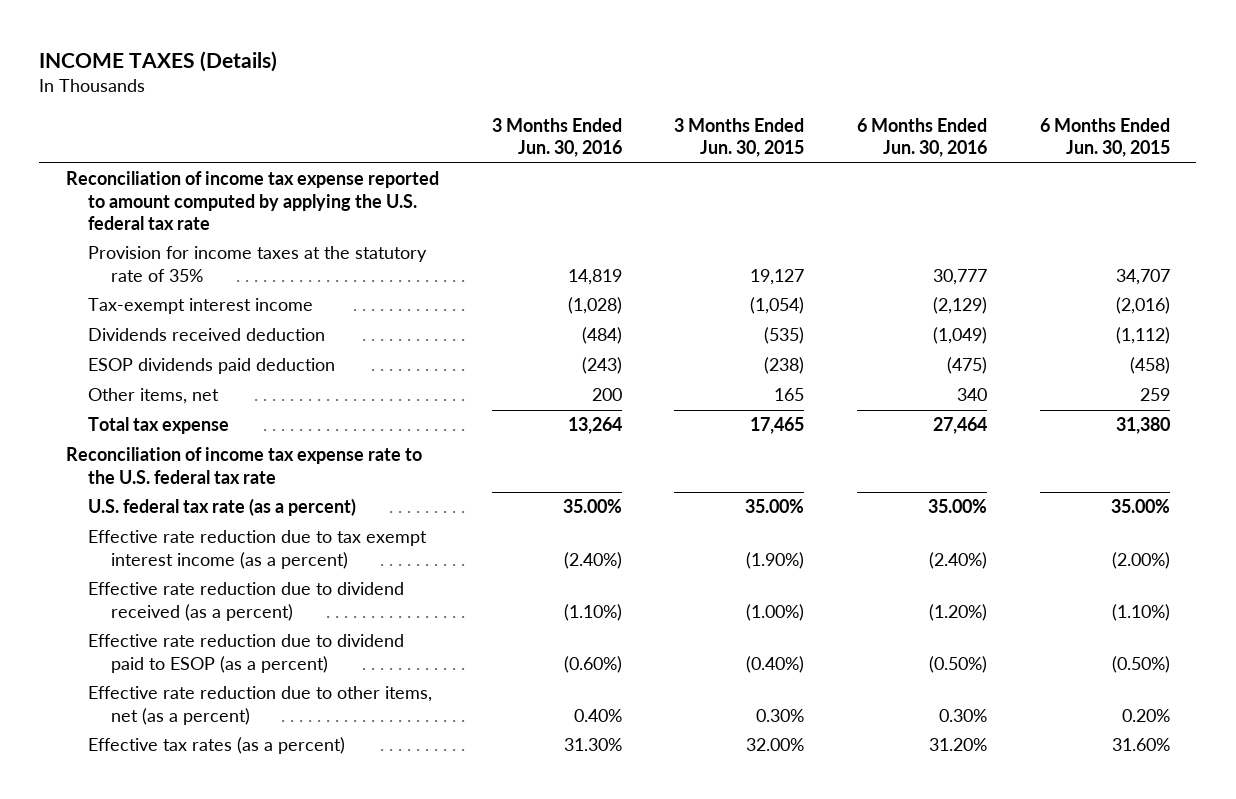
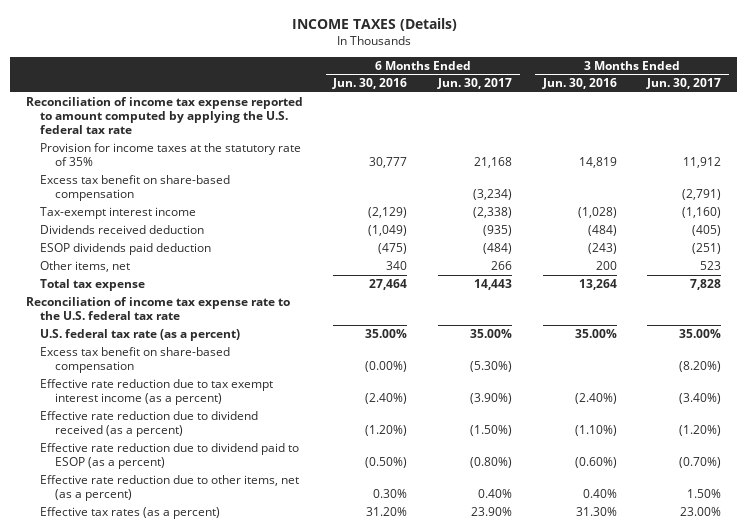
[674,117,805,158] 3 Months Ended Jun. 30, 2015 -> none
[1040,117,1171,158] 6 Months Ended Jun. 30, 2015 -> none
none -> [437,78,513,90] Jun. 30, 2017
none -> [646,78,722,90] Jun. 30, 2017
none -> [40,175,231,202] Excess tax benefit on share-based compensation
none -> [40,347,231,374] Excess tax benefit on share-based compensation

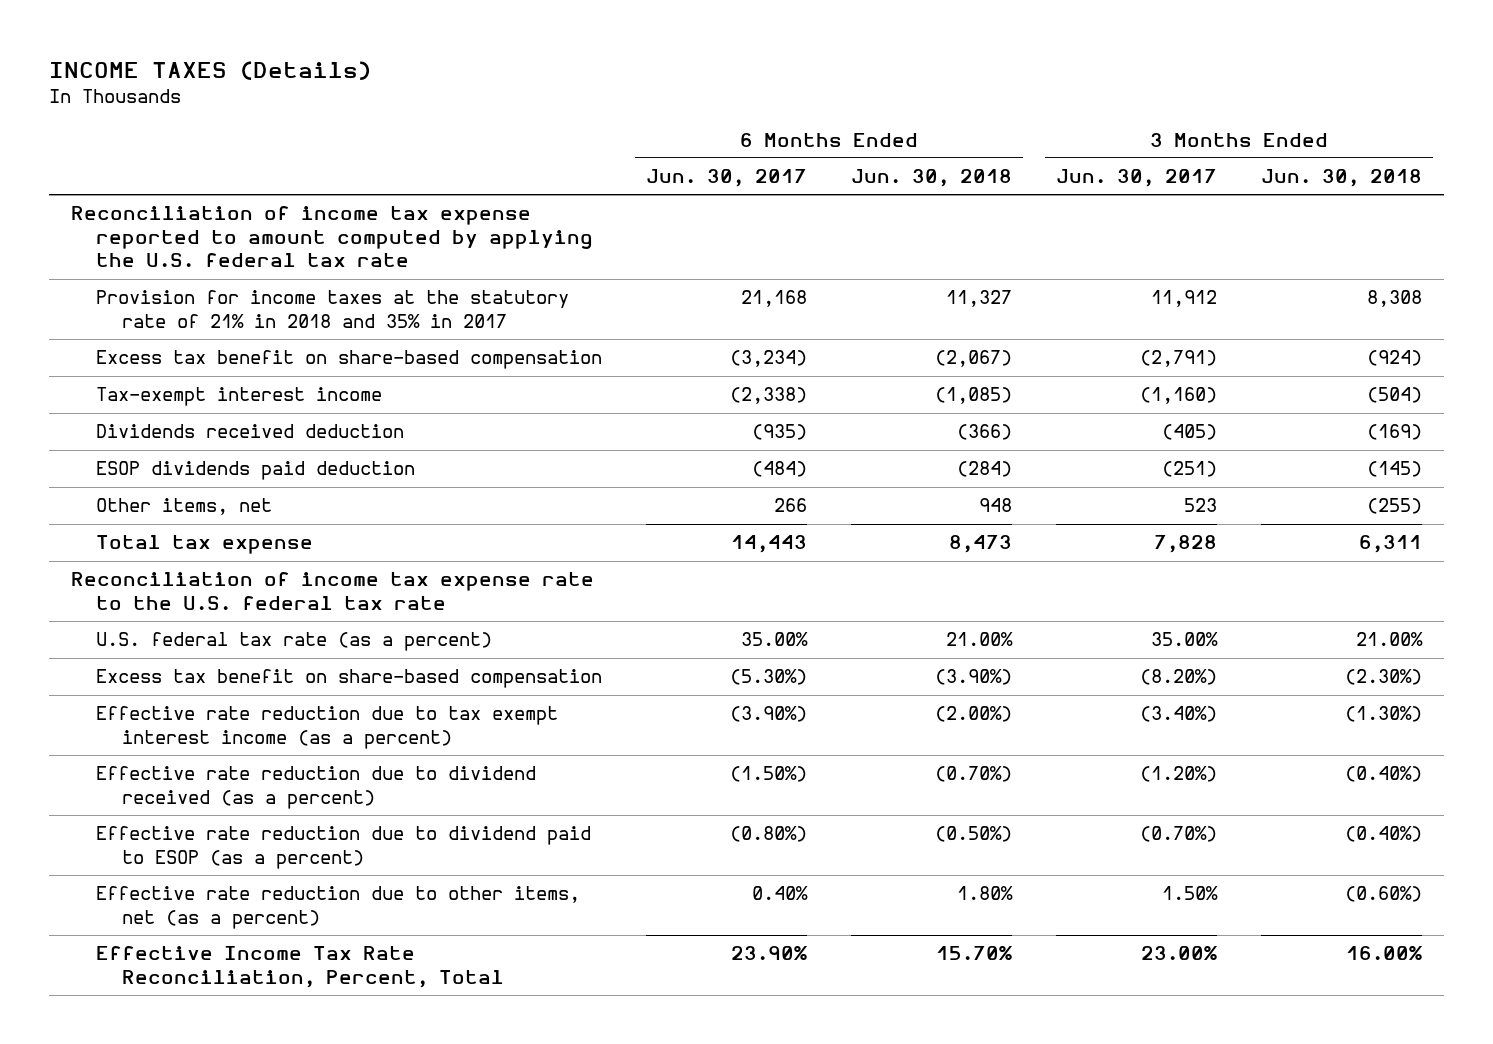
[332,78,408,90] Jun. 30, 2016 -> none
[541,78,617,90] Jun. 30, 2016 -> none
none -> [851,169,1013,188] Jun. 30, 2018
none -> [1261,169,1423,188] Jun. 30, 2018
[40,143,302,167] Provision for income taxes at the statutory rate of 35% -> [96,290,570,328] Provision for income taxes at the statutory rate of 21% in 2018 and 35% in 2017
[40,507,221,520] Effective tax rates (as a percent) -> [96,946,504,988] Effective Income Tax Rate Reconciliation, Percent, Total

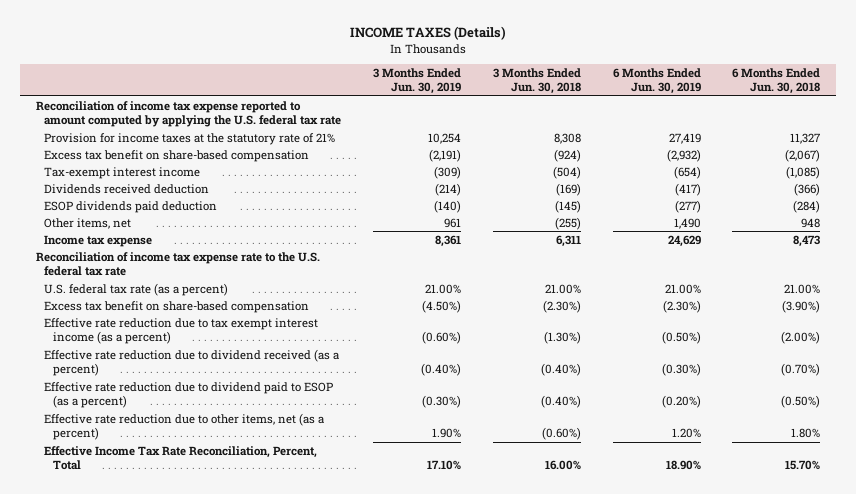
[646,169,808,188] Jun. 30, 2017 -> none
[1056,169,1218,188] Jun. 30, 2017 -> none
none -> [373,67,462,95] 3 Months Ended Jun. 30, 2019
none -> [612,67,701,95] 6 Months Ended Jun. 30, 2019
[96,290,570,328] Provision for income taxes at the statutory rate of 21% in 2018 and 35% in 2017 -> [44,132,336,145] Provision for income taxes at the statutory rate of 21%
[96,535,314,555] Total tax expense -> [44,234,153,247] Income tax expense

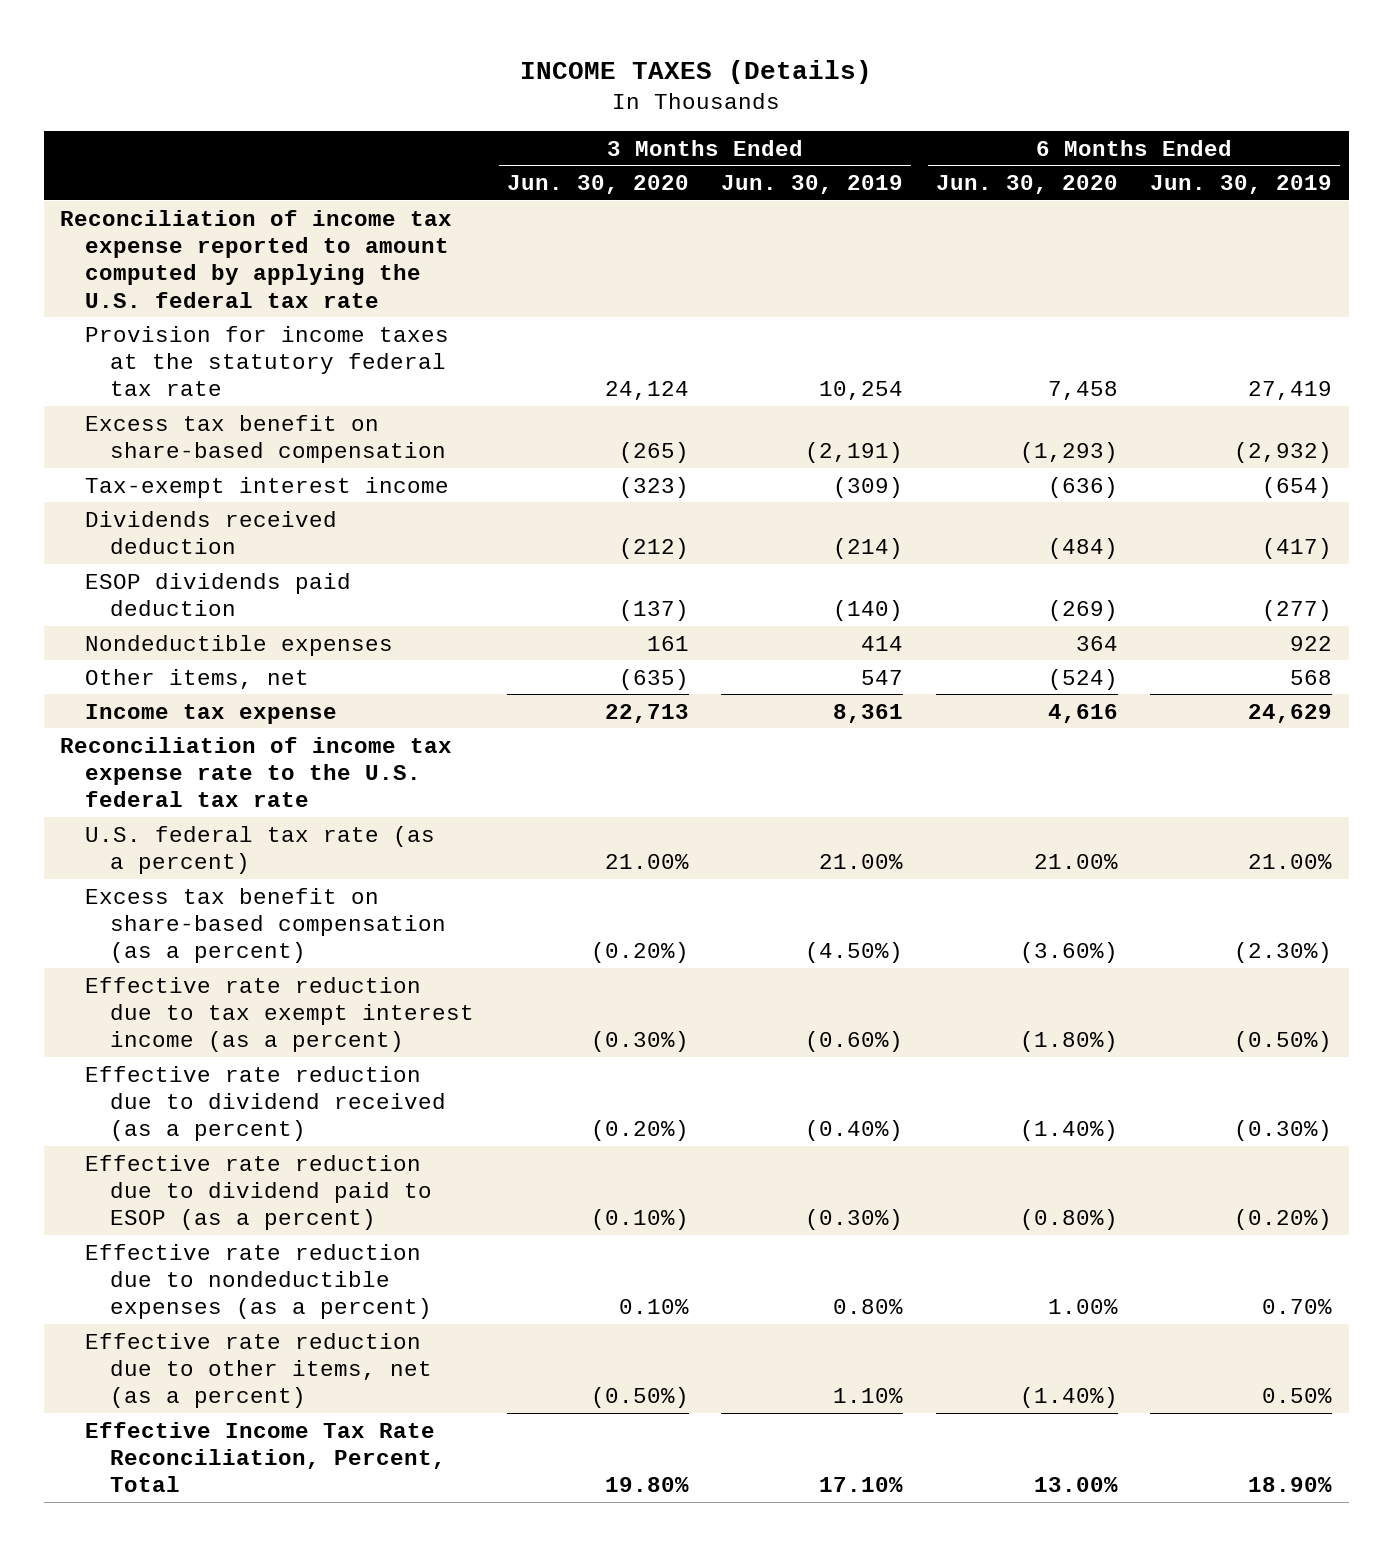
[492,67,581,95] 3 Months Ended Jun. 30, 2018 -> none
[732,67,821,95] 6 Months Ended Jun. 30, 2018 -> none
none -> [506,175,689,195] Jun. 30, 2020
none -> [935,175,1118,195] Jun. 30, 2020
[44,132,336,145] Provision for income taxes at the statutory rate of 21% -> [85,325,450,397] Provision for income taxes at the statutory federal tax rate
none -> [85,634,394,656] Nondeductible expenses
[444,217,462,228] 961 -> [861,669,904,685] 547
[673,217,701,229] 1,490 -> [1290,669,1333,685] 568
[44,300,310,313] Excess tax benefit on share-based compensation -> [85,887,447,964] Excess tax benefit on share-based compensation (as a percent)
none -> [85,1243,433,1320] Effective rate reduction due to nondeductible expenses (as a percent)
[432,428,462,439] 1.90% -> [833,1388,904,1404] 1.10%
[671,428,701,439] 1.20% -> [1262,1388,1333,1404] 0.50%

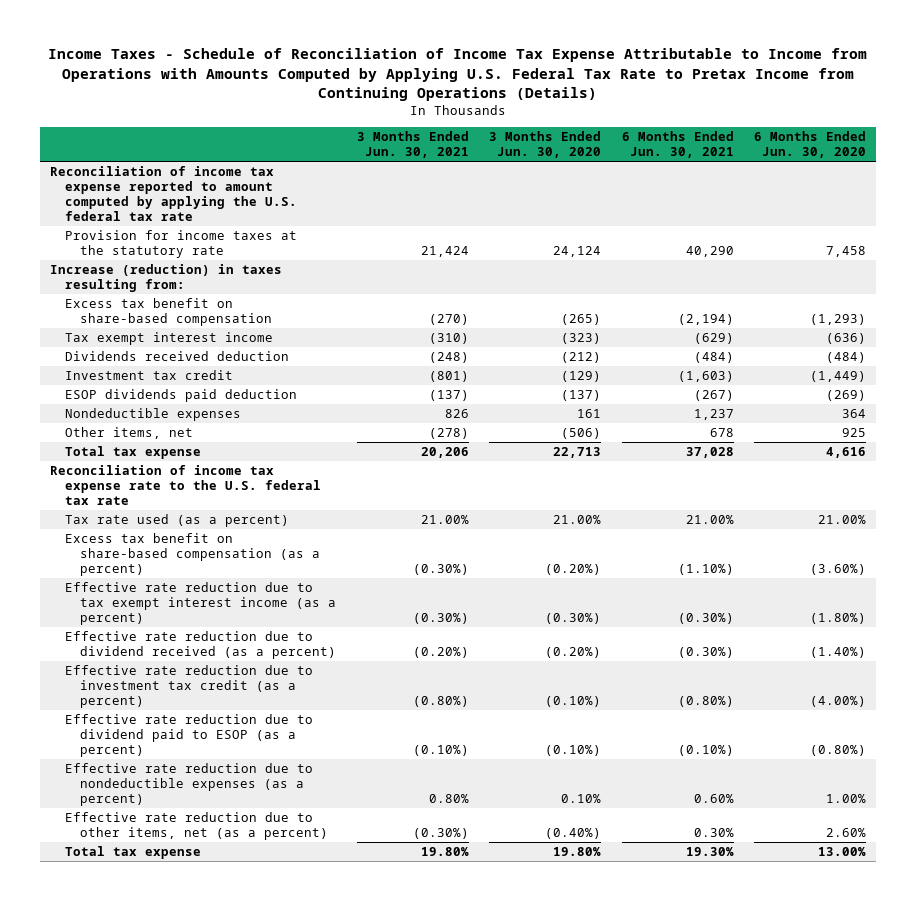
[520,59,873,84] INCOME TAXES (Details) -> [48,48,868,102] Income Taxes - Schedule of Reconciliation of Income Tax Expense Attributable to Income from Operations with Amounts Computed by Applying U.S. Federal Tax Rate to Pretax Income from Continuing Operations (Details)
[721,175,904,195] Jun. 30, 2019 -> none
[1150,175,1333,195] Jun. 30, 2019 -> none
none -> [356,131,469,159] 3 Months Ended Jun. 30, 2021
none -> [621,131,734,159] 6 Months Ended Jun. 30, 2021
[85,325,450,397] Provision for income taxes at the statutory federal tax rate -> [65,229,298,258] Provision for income taxes at the statutory rate
none -> [50,263,283,292] Increase (reduction) in taxes resulting from:
[85,476,450,498] Tax-exempt interest income -> [65,331,274,345] Tax exempt interest income
none -> [65,369,234,380] Investment tax credit
[618,668,689,690] (635) -> [561,427,602,439] (506)
[1047,668,1118,690] (524) -> [842,427,867,437] 925
[85,703,338,724] Income tax expense -> [65,445,202,459] Total tax expense
[85,825,436,874] U.S. federal tax rate (as a percent) -> [65,513,290,527] Tax rate used (as a percent)
none -> [65,664,314,708] Effective rate reduction due to investment tax credit (as a percent)
[590,1387,689,1409] (0.50%) -> [545,827,602,839] (0.40%)
[1019,1387,1118,1409] (1.40%) -> [826,827,867,837] 2.60%
[85,1421,447,1493] Effective Income Tax Rate Reconciliation, Percent, Total -> [65,845,202,859] Total tax expense

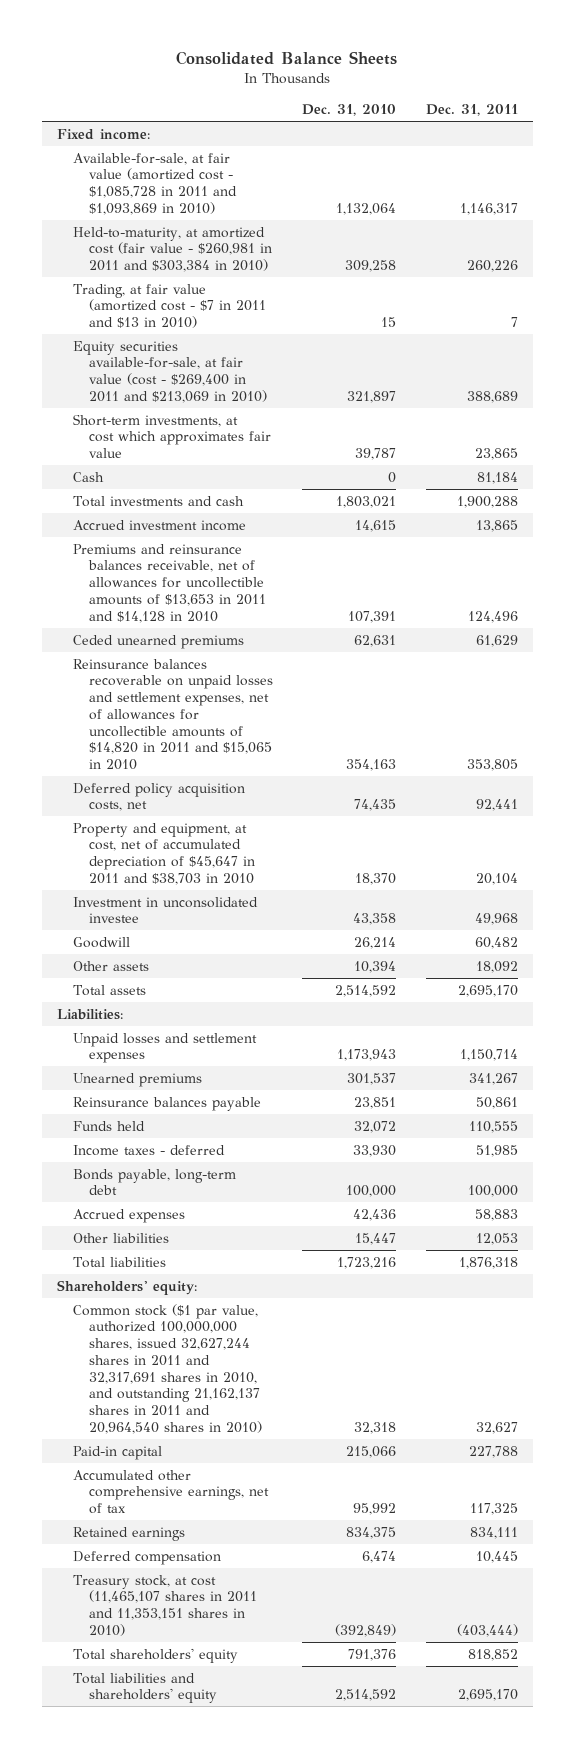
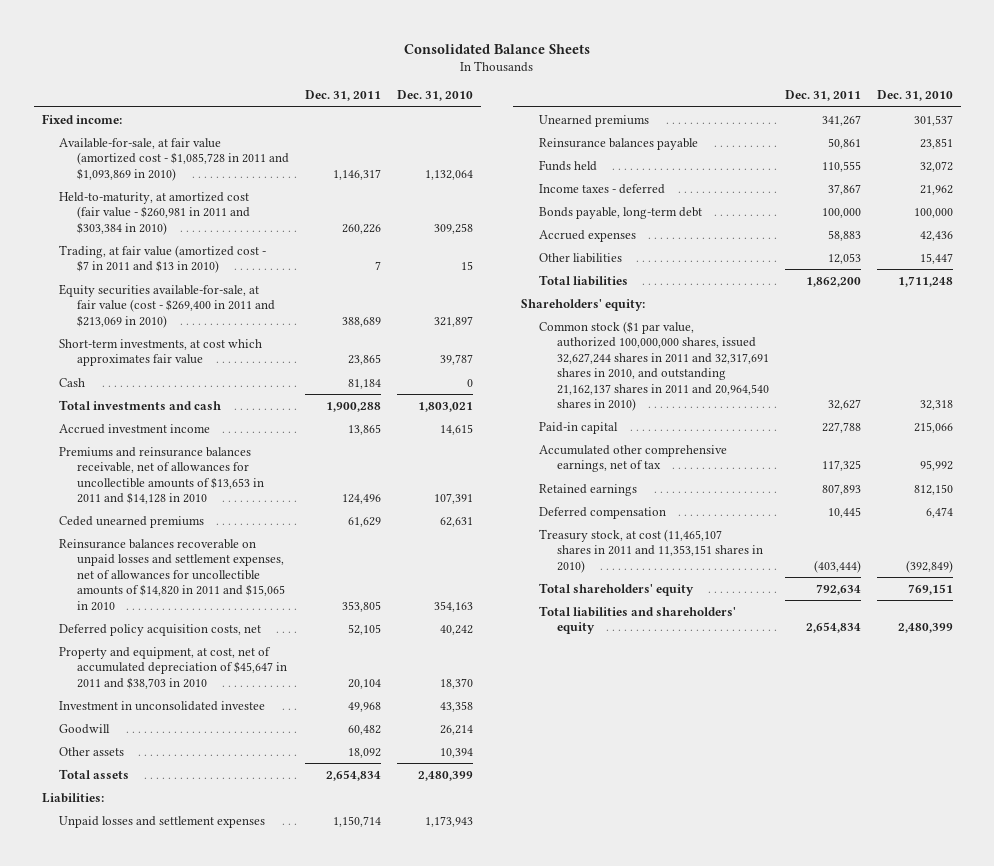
[354,799,397,812] 74,435 -> [440,624,474,635] 40,242
[475,799,518,812] 92,441 -> [348,623,382,635] 52,105
[335,984,397,997] 2,514,592 -> [418,770,474,781] 2,480,399
[457,984,518,997] 2,695,170 -> [326,769,382,781] 2,654,834
[353,1144,397,1157] 33,930 -> [919,184,953,195] 21,962
[475,1144,518,1157] 51,985 -> [827,183,861,195] 37,867
[337,1256,397,1269] 1,723,216 -> [897,275,953,287] 1,711,248
[458,1256,518,1269] 1,876,318 -> [805,276,861,287] 1,862,200
[346,1526,397,1539] 834,375 -> [913,483,953,495] 812,150
[469,1526,518,1539] 834,111 -> [821,483,861,495] 807,893
[348,1648,397,1661] 791,376 -> [907,583,953,595] 769,151
[467,1648,518,1661] 818,852 -> [815,583,861,595] 792,634
[335,1689,397,1702] 2,514,592 -> [897,623,953,634] 2,480,399
[457,1689,518,1702] 2,695,170 -> [805,622,861,634] 2,654,834

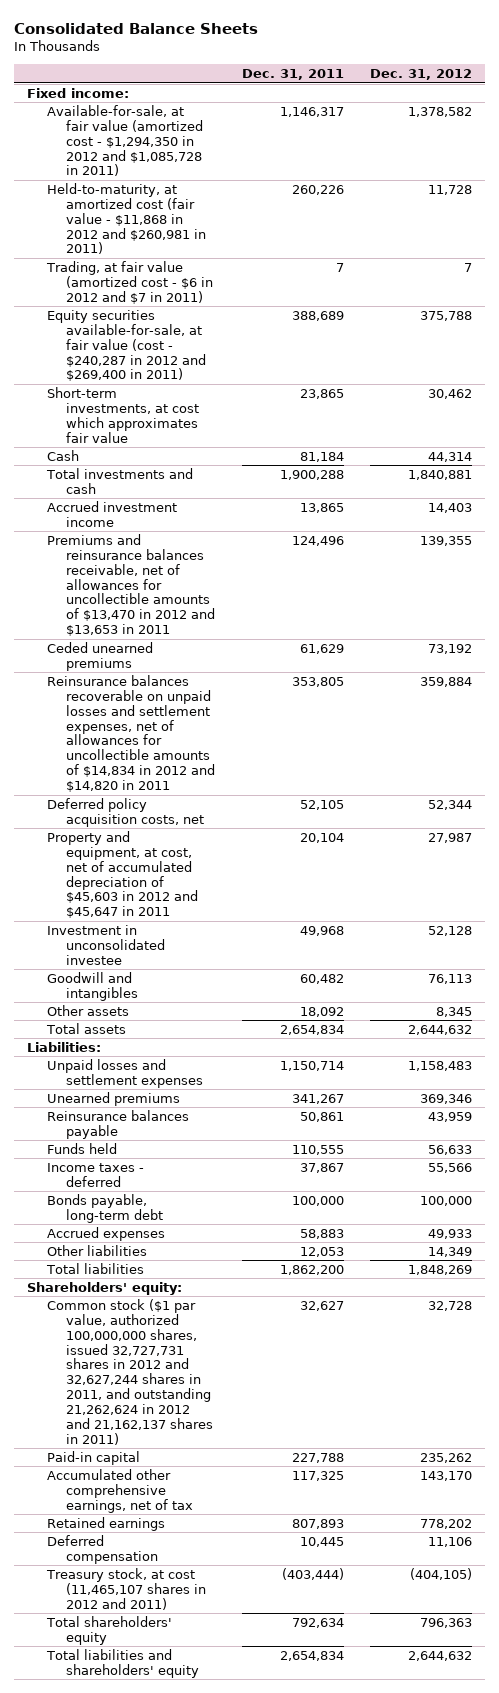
[397,90,474,102] Dec. 31, 2010 -> none
none -> [370,69,473,81] Dec. 31, 2012
[59,137,290,181] Available-for-sale, at fair value (amortized cost - $1,085,728 in 2011 and $1,093,869 in 2010) -> [46,104,204,177] Available-for-sale, at fair value (amortized cost - $1,294,350 in 2012 and $1,085,728 in 2011)
[59,191,251,235] Held-to-maturity, at amortized cost (fair value - $260,981 in 2011 and $303,384 in 2010) -> [46,182,207,255] Held-to-maturity, at amortized cost (fair value - $11,868 in 2012 and $260,981 in 2011)
[59,244,267,274] Trading, at fair value (amortized cost - $7 in 2011 and $13 in 2010) -> [45,260,214,304] Trading, at fair value (amortized cost - $6 in 2012 and $7 in 2011)
[59,283,276,328] Equity securities available-for-sale, at fair value (cost - $269,400 in 2011 and $213,069 in 2010) -> [46,309,207,382] Equity securities available-for-sale, at fair value (cost - $240,287 in 2012 and $269,400 in 2011)
[59,446,265,505] Premiums and reinsurance balances receivable, net of allowances for uncollectible amounts of $13,653 in 2011 and $14,128 in 2010 -> [46,533,216,637] Premiums and reinsurance balances receivable, net of allowances for uncollectible amounts of $13,470 in 2012 and $13,653 in 2011
[59,538,286,611] Reinsurance balances recoverable on unpaid losses and settlement expenses, net of allowances for uncollectible amounts of $14,820 in 2011 and $15,065 in 2010 -> [46,674,216,793] Reinsurance balances recoverable on unpaid losses and settlement expenses, net of allowances for uncollectible amounts of $14,834 in 2012 and $14,820 in 2011
[59,646,288,689] Property and equipment, at cost, net of accumulated depreciation of $45,647 in 2011 and $38,703 in 2010 -> [46,830,199,919] Property and equipment, at cost, net of accumulated depreciation of $45,603 in 2012 and $45,647 in 2011
[59,723,111,734] Goodwill -> [46,971,139,1001] Goodwill and intangibles
[539,320,769,412] Common stock ($1 par value, authorized 100,000,000 shares, issued 32,627,244 shares in 2011 and 32,317,691 shares in 2010, and outstanding 21,162,137 shares in 2011 and 20,964,540 shares in 2010) -> [46,1298,214,1445] Common stock ($1 par value, authorized 100,000,000 shares, issued 32,727,731 shares in 2012 and 32,627,244 shares in 2011, and outstanding 21,262,624 in 2012 and 21,162,137 shares in 2011)
[539,528,763,573] Treasury stock, at cost (11,465,107 shares in 2011 and 11,353,151 shares in 2010) -> [45,1567,207,1610] Treasury stock, at cost (11,465,107 shares in 2012 and 2011)

